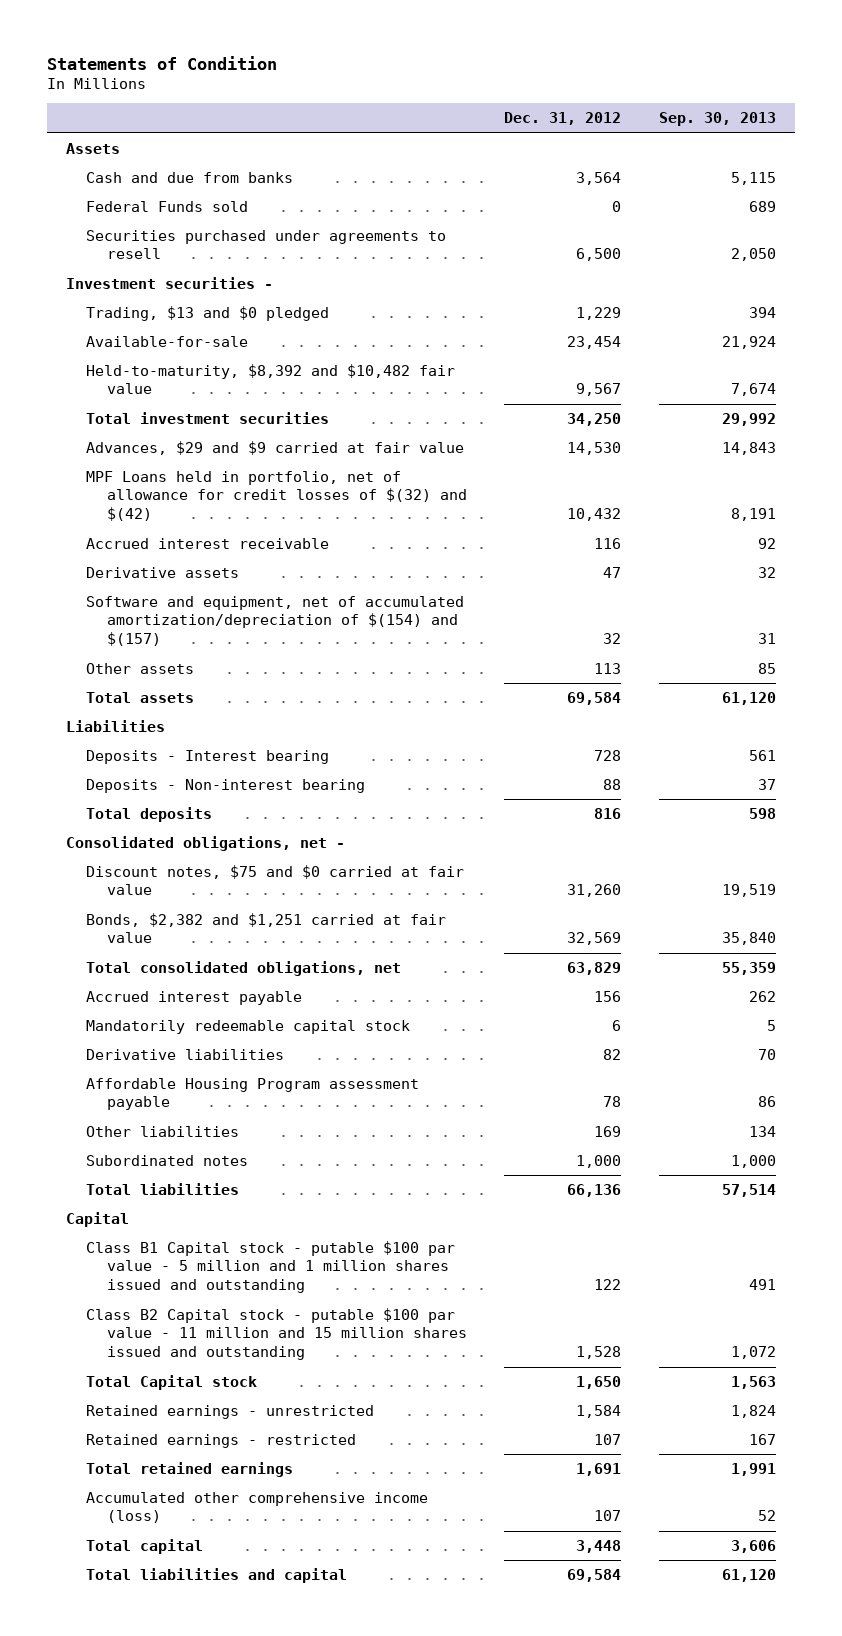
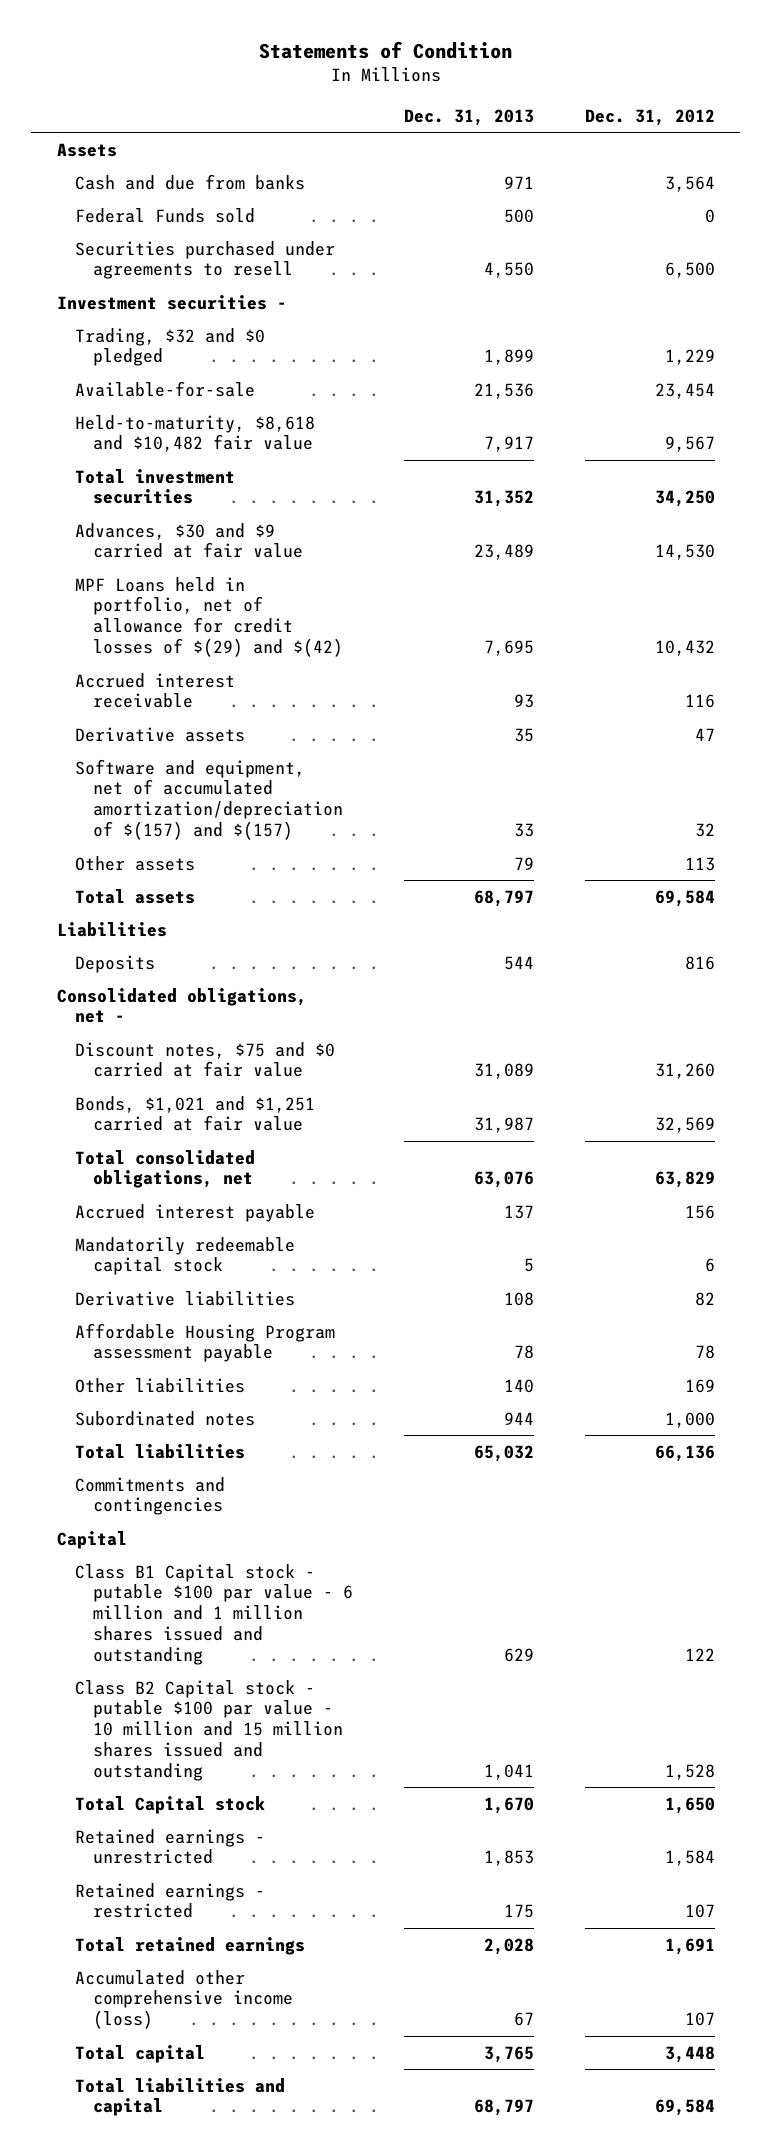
[659,112,777,127] Sep. 30, 2013 -> none
none -> [404,108,535,126] Dec. 31, 2013
[86,305,330,321] Trading, $13 and $0 pledged -> [75,327,266,367] Trading, $32 and $0 pledged
[86,363,456,395] Held-to-maturity, $8,392 and $10,482 fair value -> [75,414,316,453] Held-to-maturity, $8,618 and $10,482 fair value
[86,440,465,455] Advances, $29 and $9 carried at fair value -> [75,522,304,559] Advances, $30 and $9 carried at fair value
[86,470,467,522] MPF Loans held in portfolio, net of allowance for credit losses of $(32) and $(42) -> [75,576,344,657] MPF Loans held in portfolio, net of allowance for credit losses of $(29) and $(42)
[86,595,465,647] Software and equipment, net of accumulated amortization/depreciation of $(154) and $(157) -> [75,758,344,840] Software and equipment, net of accumulated amortization/depreciation of $(157) and $(157)
[86,749,330,764] Deposits - Interest bearing -> none
[86,778,366,793] Deposits - Non-interest bearing -> none
[86,806,213,822] Total deposits -> [75,954,156,973] Deposits
[86,912,447,944] Bonds, $2,382 and $1,251 carried at fair value -> [75,1095,316,1132] Bonds, $1,021 and $1,251 carried at fair value
none -> [75,1476,226,1516] Commitments and contingencies
[86,1240,456,1294] Class B1 Capital stock - putable $100 par value - 5 million and 1 million shares issued and outstanding -> [75,1563,354,1665] Class B1 Capital stock - putable $100 par value - 6 million and 1 million shares issued and outstanding
[86,1307,467,1361] Class B2 Capital stock - putable $100 par value - 11 million and 15 million shares issued and outstanding -> [75,1679,344,1781] Class B2 Capital stock - putable $100 par value - 10 million and 15 million shares issued and outstanding

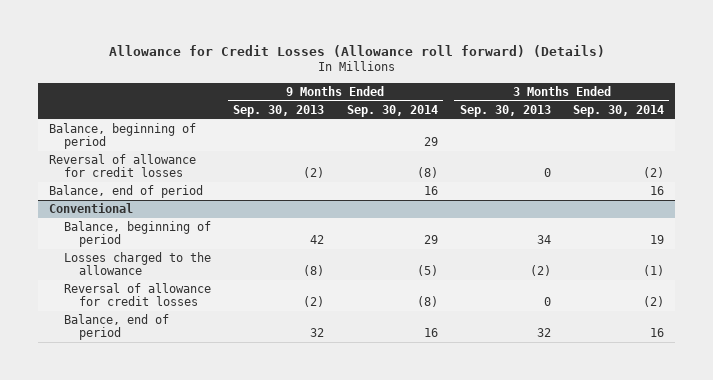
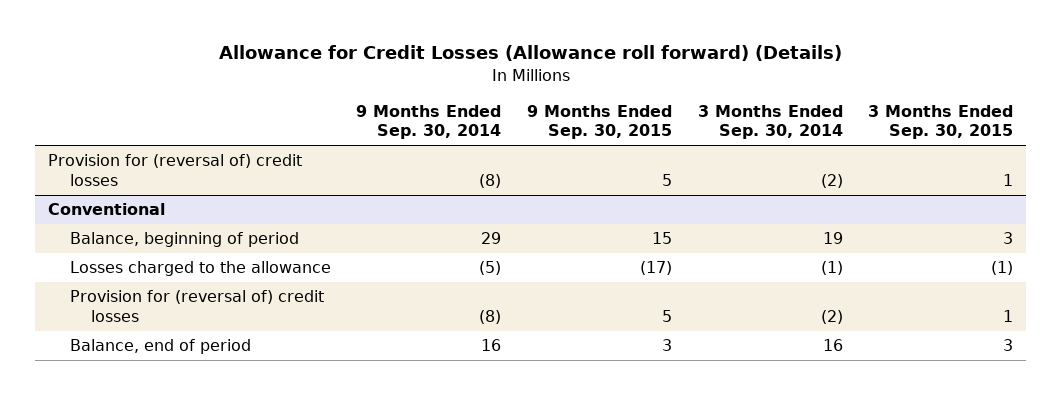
[233,104,325,117] Sep. 30, 2013 -> none
[459,104,551,117] Sep. 30, 2013 -> none
none -> [527,105,673,140] 9 Months Ended Sep. 30, 2015
none -> [868,105,1014,140] 3 Months Ended Sep. 30, 2015
[49,123,197,150] Balance, beginning of period -> none
[49,185,204,199] Balance, end of period -> none
[49,154,197,178] Reversal of allowance for credit losses -> [47,154,302,186] Provision for (reversal of) credit losses
[64,283,212,307] Reversal of allowance for credit losses -> [69,290,324,322] Provision for (reversal of) credit losses

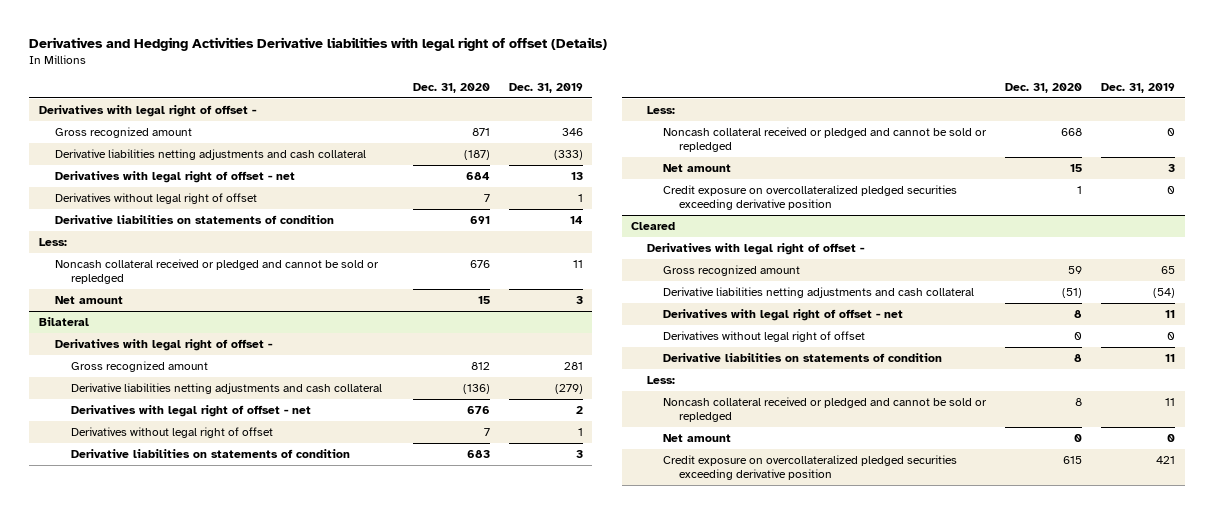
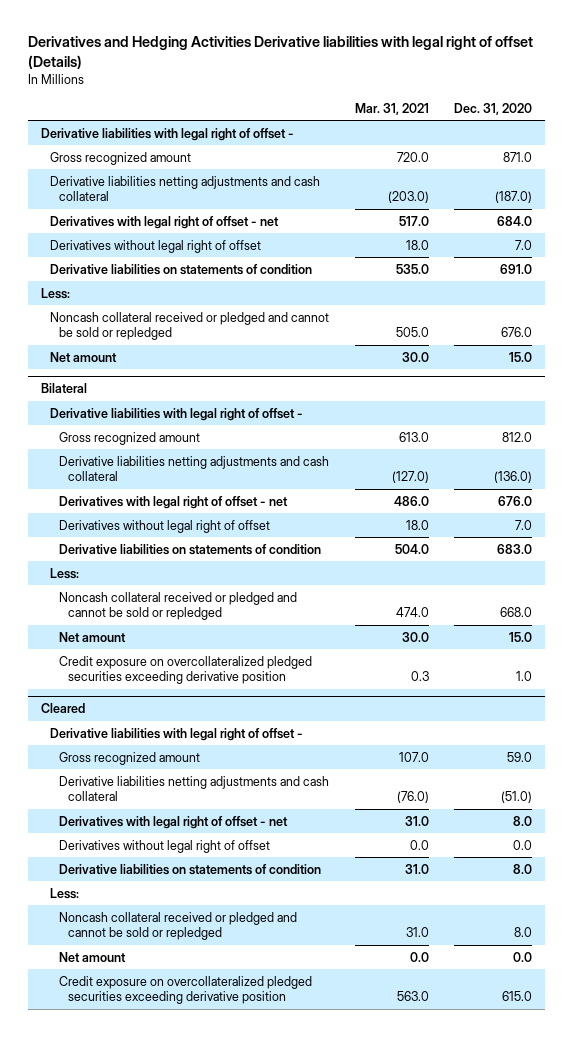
[508,82,583,93] Dec. 31, 2019 -> none
none -> [354,102,429,115] Mar. 31, 2021
[39,104,258,117] Derivatives with legal right of offset - -> [41,127,295,141] Derivative liabilities with legal right of offset -
[471,127,490,136] 871 -> [503,151,533,162] 871.0
[463,149,490,160] (187) -> [495,191,533,204] (187.0)
[465,171,490,180] 684 -> [497,215,533,226] 684.0
[483,193,490,202] 7 -> [515,239,533,250] 7.0
[469,215,490,224] 691 -> [500,263,533,274] 691.0
[469,259,490,268] 676 -> [501,327,533,338] 676.0
[477,295,490,304] 15 -> [509,351,533,362] 15.0
[54,338,273,351] Derivatives with legal right of offset - -> [49,407,303,421] Derivative liabilities with legal right of offset -
[470,361,490,370] 812 -> [502,431,533,442] 812.0
[462,383,490,394] (136) -> [494,471,533,484] (136.0)
[466,405,490,414] 676 -> [498,495,533,506] 676.0
[483,427,490,436] 7 -> [515,519,533,530] 7.0
[466,449,490,458] 683 -> [497,543,533,554] 683.0
[1061,127,1083,136] 668 -> [500,607,533,618] 668.0
[1070,163,1083,172] 15 -> [509,631,533,642] 15.0
[1077,185,1083,194] 1 -> [516,671,533,682] 1.0
[647,242,866,255] Derivatives with legal right of offset - -> [49,727,303,741] Derivative liabilities with legal right of offset -
[1068,265,1083,274] 59 -> [507,751,533,762] 59.0
[1062,287,1083,298] (51) -> [501,791,533,804] (51.0)
[1074,309,1083,318] 8 -> [513,815,533,826] 8.0
[1074,331,1083,340] 0 -> [513,839,533,850] 0.0
[1074,353,1083,362] 8 -> [513,863,533,874] 8.0
[1075,397,1083,406] 8 -> [514,927,533,938] 8.0
[1074,433,1083,442] 0 -> [513,951,533,962] 0.0
[1063,455,1083,464] 615 -> [502,991,533,1002] 615.0

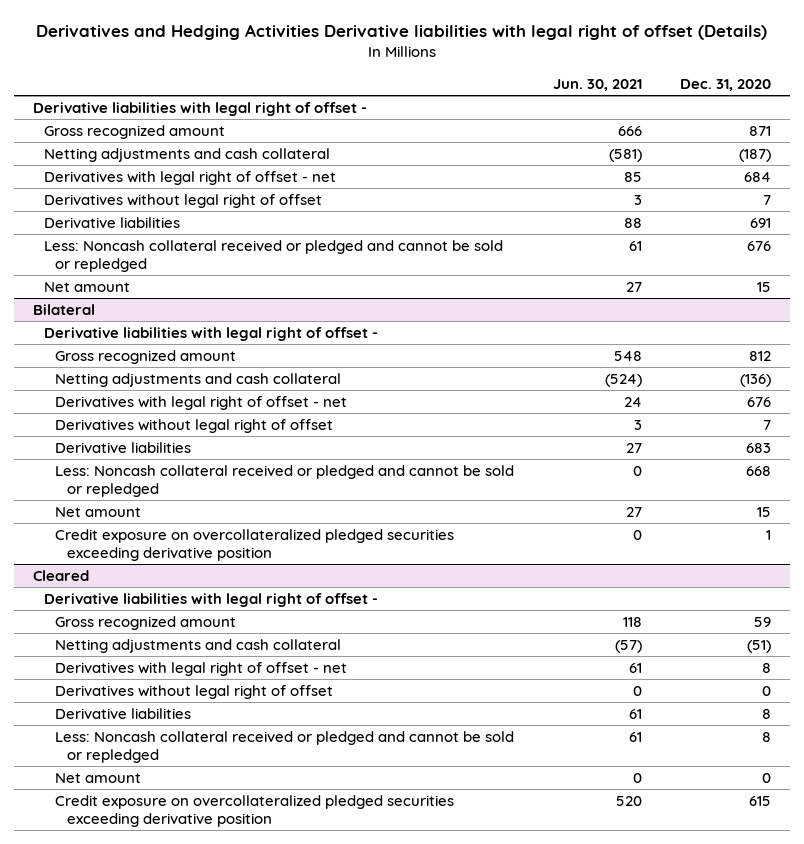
[354,102,429,115] Mar. 31, 2021 -> none
none -> [552,79,642,92] Jun. 30, 2021
[41,287,71,299] Less: -> none
[503,151,533,162] 871.0 -> [748,125,771,136] 871
[49,175,320,202] Derivative liabilities netting adjustments and cash collateral -> [44,147,331,162] Netting adjustments and cash collateral
[495,191,533,204] (187.0) -> [738,148,771,162] (187)
[497,215,533,226] 684.0 -> [743,171,771,182] 684
[515,239,533,250] 7.0 -> [762,194,771,205] 7
[49,263,312,275] Derivative liabilities on statements of condition -> [44,216,181,228] Derivative liabilities
[500,263,533,274] 691.0 -> [749,217,771,228] 691
[49,311,329,341] Noncash collateral received or pledged and cannot be sold or repledged -> [44,239,504,273] Less: Noncash collateral received or pledged and cannot be sold or repledged
[501,327,533,338] 676.0 -> [746,240,771,251] 676
[509,351,533,362] 15.0 -> [756,281,771,292] 15
[49,567,79,579] Less: -> none
[502,431,533,442] 812.0 -> [748,350,771,361] 812
[58,455,329,482] Derivative liabilities netting adjustments and cash collateral -> [55,372,342,387] Netting adjustments and cash collateral
[494,471,533,484] (136.0) -> [739,373,771,387] (136)
[498,495,533,506] 676.0 -> [746,396,771,407] 676
[515,519,533,530] 7.0 -> [762,419,771,430] 7
[58,543,321,555] Derivative liabilities on statements of condition -> [55,441,192,453] Derivative liabilities
[497,543,533,554] 683.0 -> [745,442,771,453] 683
[58,591,297,621] Noncash collateral received or pledged and cannot be sold or repledged -> [55,464,515,498] Less: Noncash collateral received or pledged and cannot be sold or repledged
[500,607,533,618] 668.0 -> [745,465,771,476] 668
[509,631,533,642] 15.0 -> [756,506,771,517] 15
[516,671,533,682] 1.0 -> [765,529,771,540] 1
[49,887,79,899] Less: -> none
[507,751,533,762] 59.0 -> [753,616,771,627] 59
[58,775,329,802] Derivative liabilities netting adjustments and cash collateral -> [55,638,342,653] Netting adjustments and cash collateral
[501,791,533,804] (51.0) -> [746,639,771,653] (51)
[513,815,533,826] 8.0 -> [761,662,771,673] 8
[513,839,533,850] 0.0 -> [761,685,771,696] 0
[58,863,321,875] Derivative liabilities on statements of condition -> [55,707,192,719] Derivative liabilities
[513,863,533,874] 8.0 -> [761,708,771,719] 8
[58,911,297,941] Noncash collateral received or pledged and cannot be sold or repledged -> [55,730,515,764] Less: Noncash collateral received or pledged and cannot be sold or repledged
[514,927,533,938] 8.0 -> [761,731,771,742] 8
[513,951,533,962] 0.0 -> [761,772,771,783] 0
[502,991,533,1002] 615.0 -> [748,795,771,806] 615

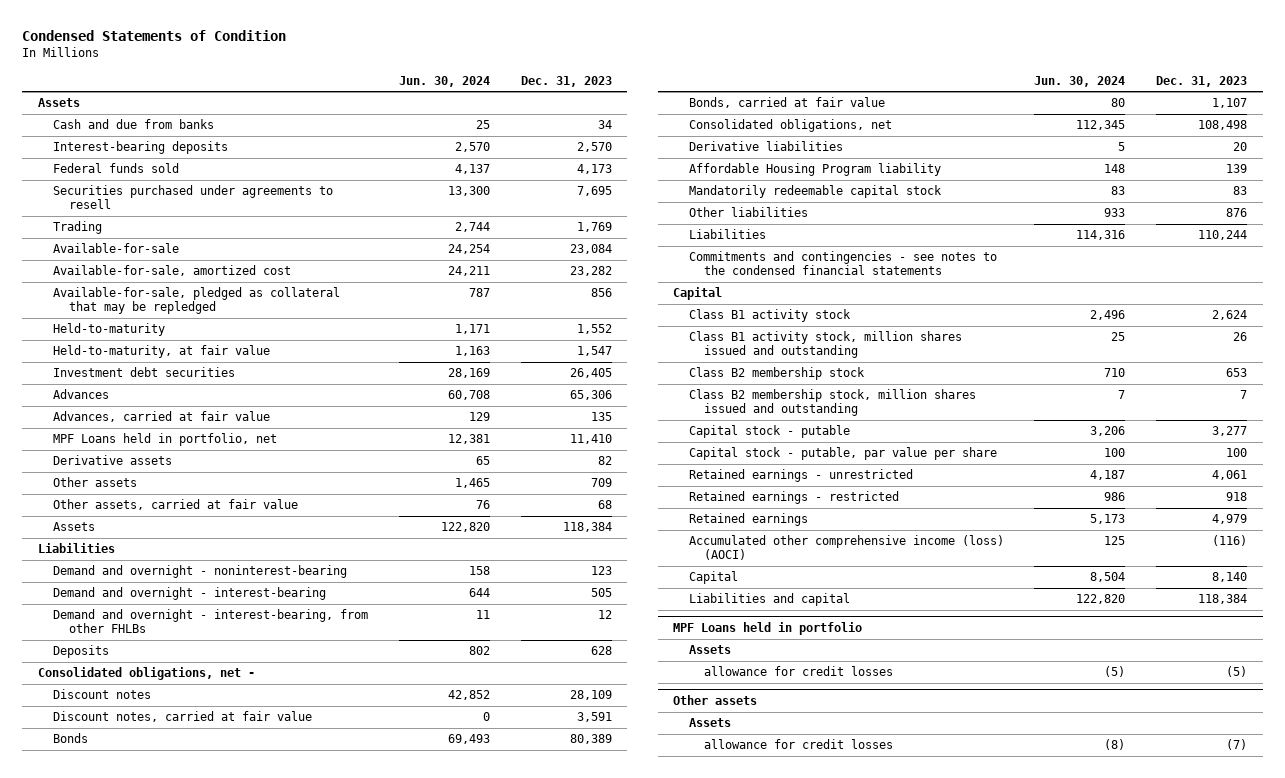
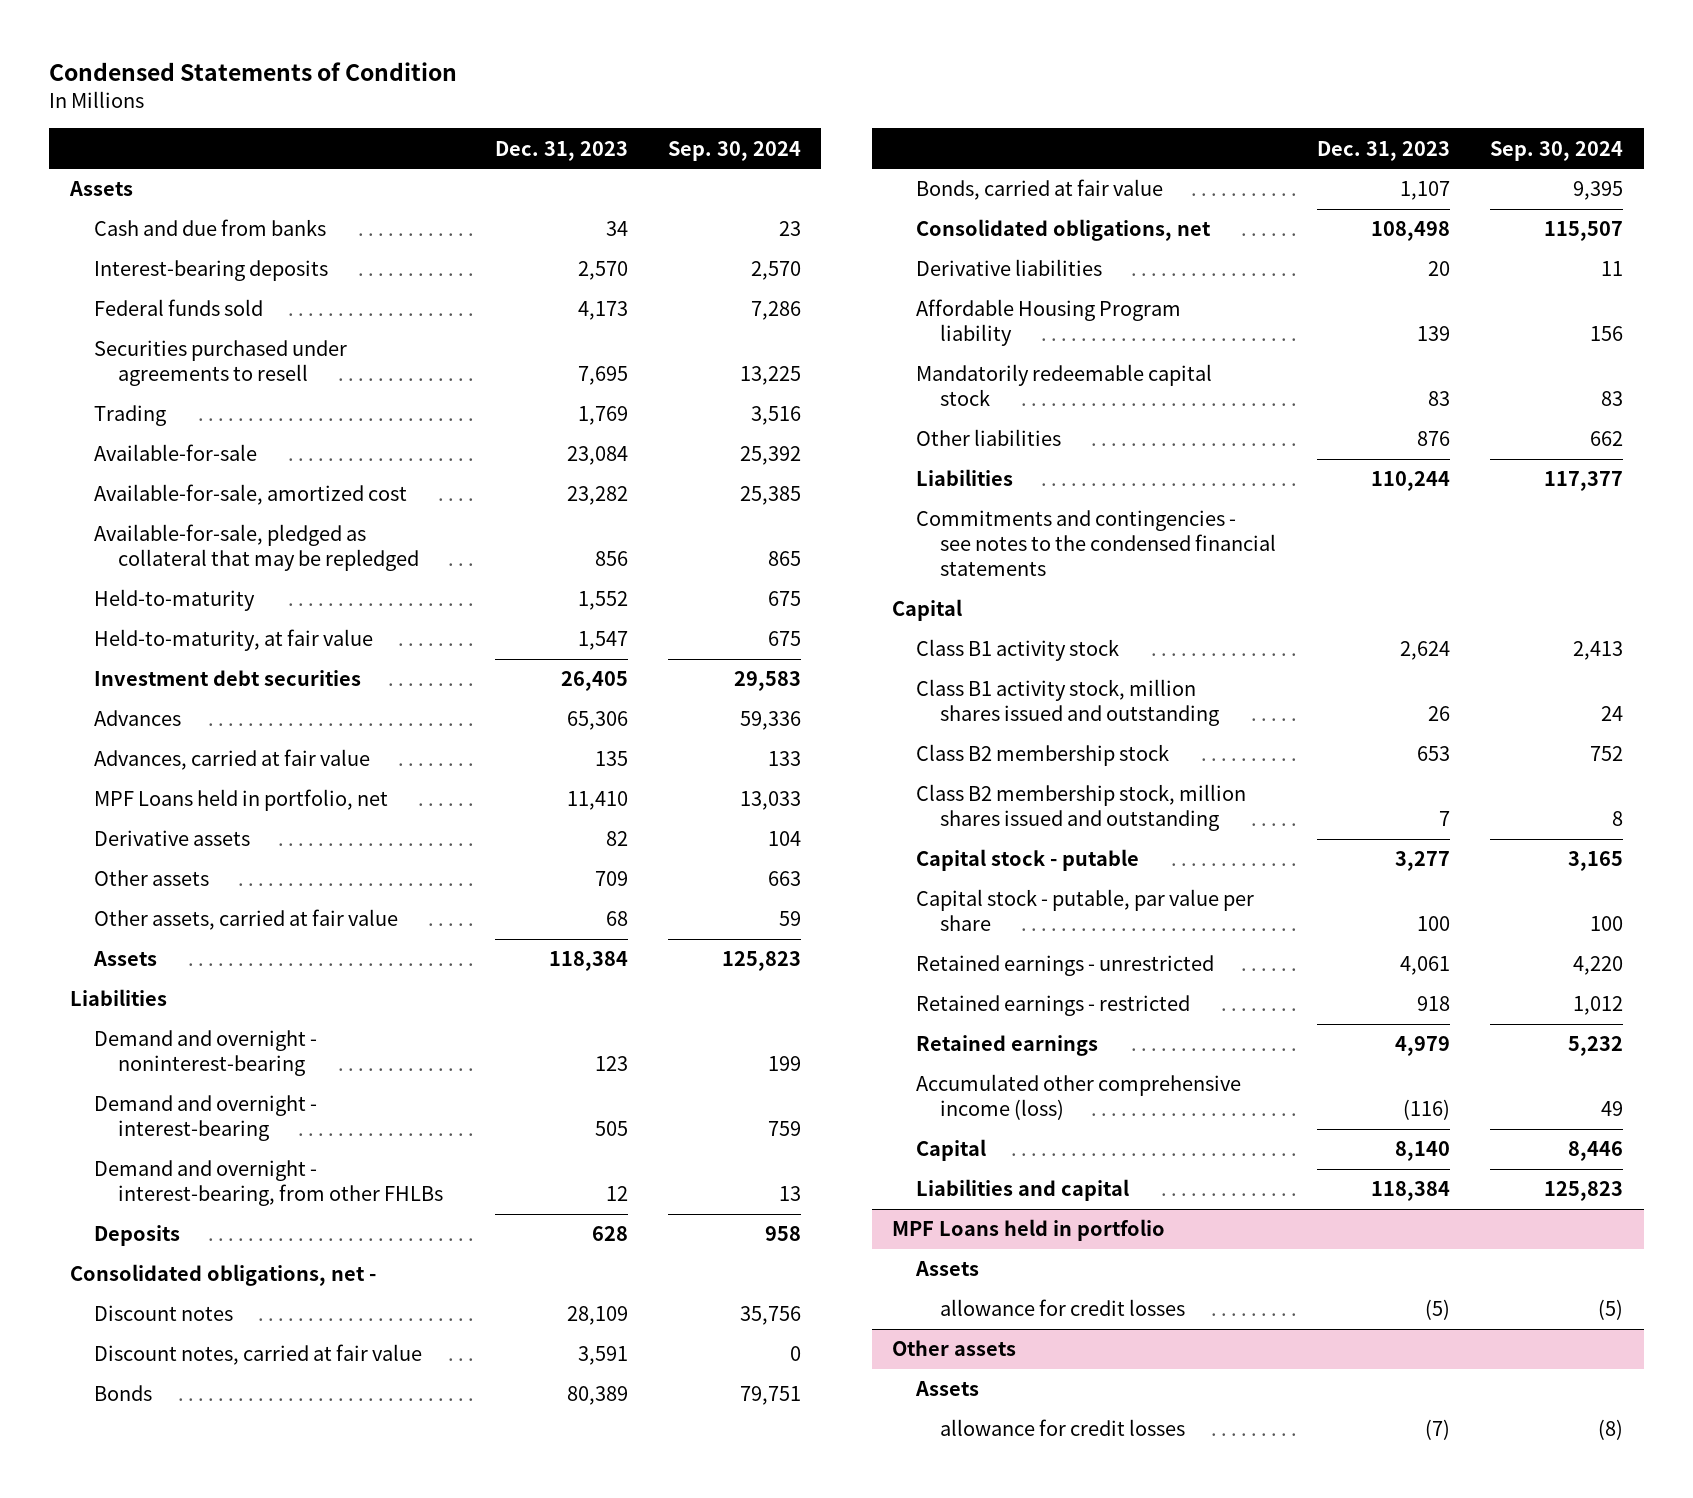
[399,75,491,87] Jun. 30, 2024 -> none
none -> [668,140,802,161] Sep. 30, 2024
[688,535,1004,561] Accumulated other comprehensive income (loss) (AOCI) -> [916,1074,1242,1121] Accumulated other comprehensive income (loss)

